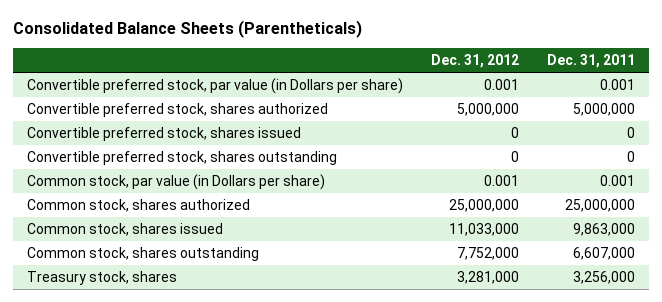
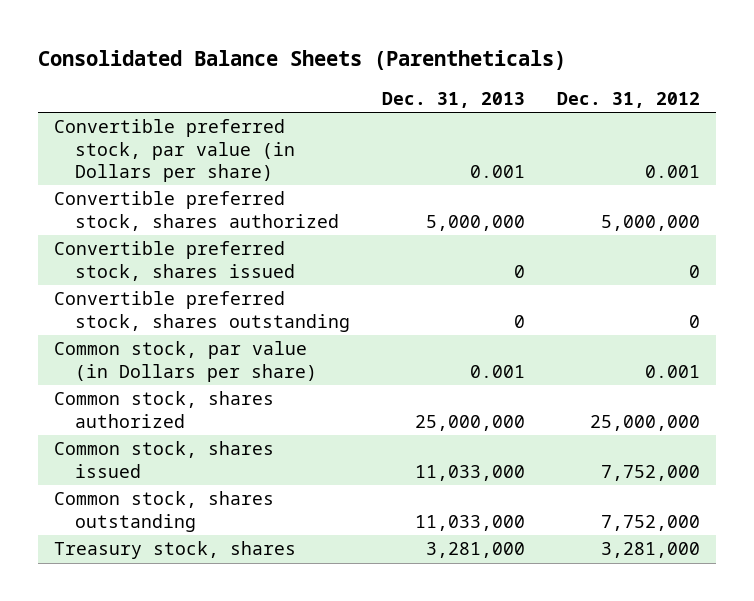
[546,54,635,69] Dec. 31, 2011 -> none
none -> [381,91,525,108] Dec. 31, 2013
[448,223,519,237] 11,033,000 -> [600,464,700,481] 7,752,000

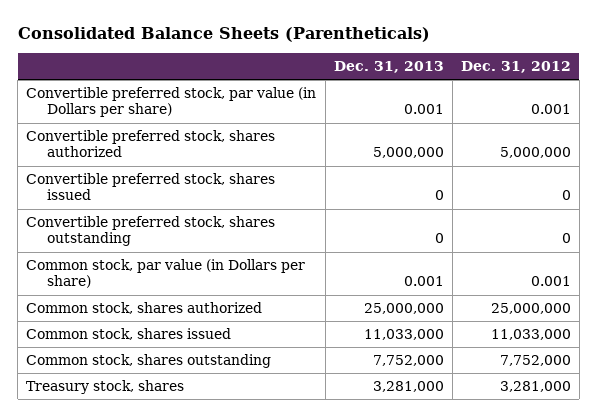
[600,464,700,481] 7,752,000 -> [490,329,571,341] 11,033,000
[414,514,525,531] 11,033,000 -> [372,355,444,367] 7,752,000

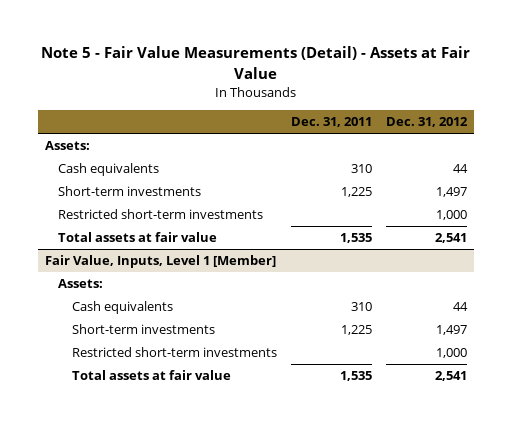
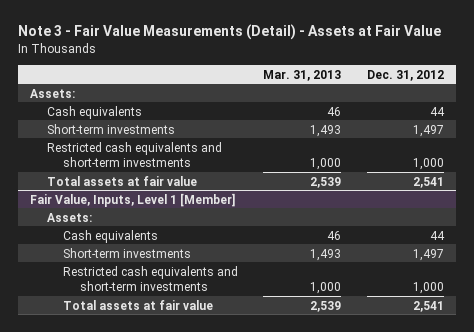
[41,46,471,79] Note 5 - Fair Value Measurements (Detail) - Assets at Fair Value -> [17,24,441,41] Note 3 - Fair Value Measurements (Detail) - Assets at Fair Value
[290,117,372,128] Dec. 31, 2011 -> none
none -> [263,69,342,81] Mar. 31, 2013
[58,209,264,220] Restricted short-term investments -> [46,141,222,167] Restricted cash equivalents and short-term investments
[71,347,277,358] Restricted short-term investments -> [63,265,239,291] Restricted cash equivalents and short-term investments

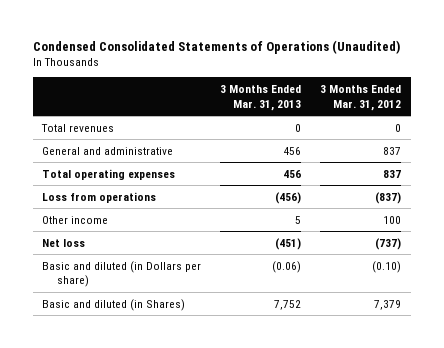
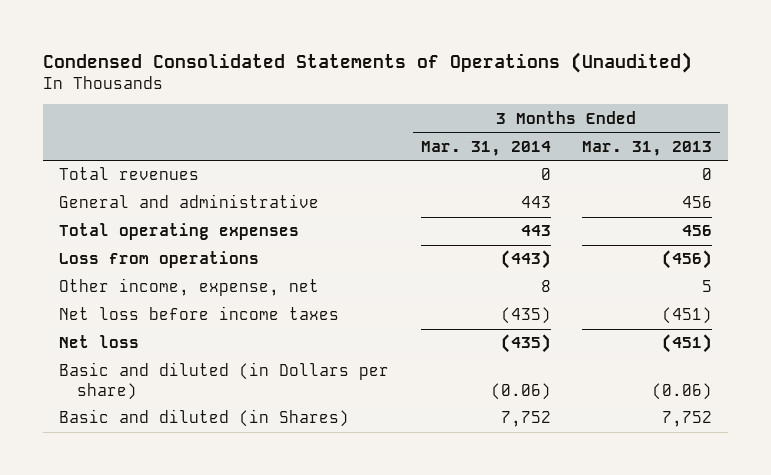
[320,85,402,111] 3 Months Ended Mar. 31, 2012 -> none
none -> [420,140,551,156] Mar. 31, 2014
[42,215,109,224] Other income -> [59,278,320,297] Other income, expense, net
none -> [59,306,340,321] Net loss before income taxes

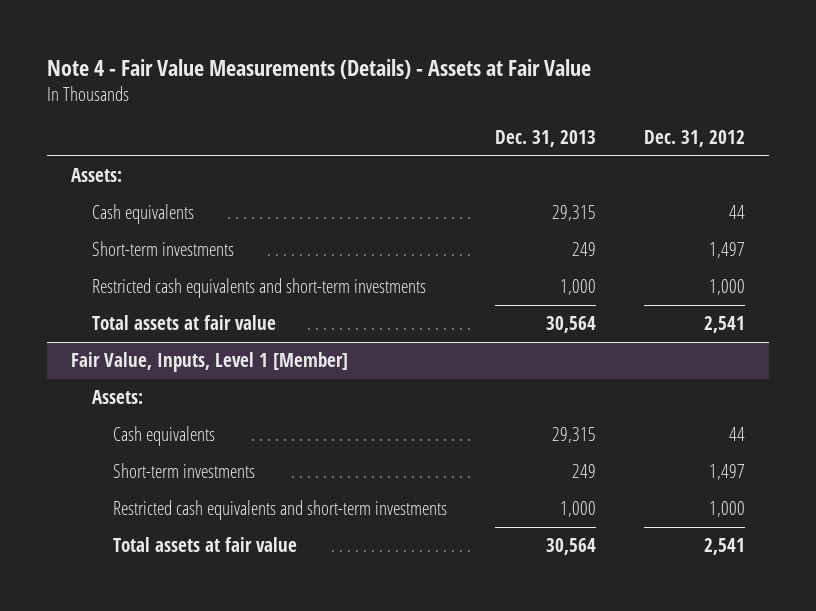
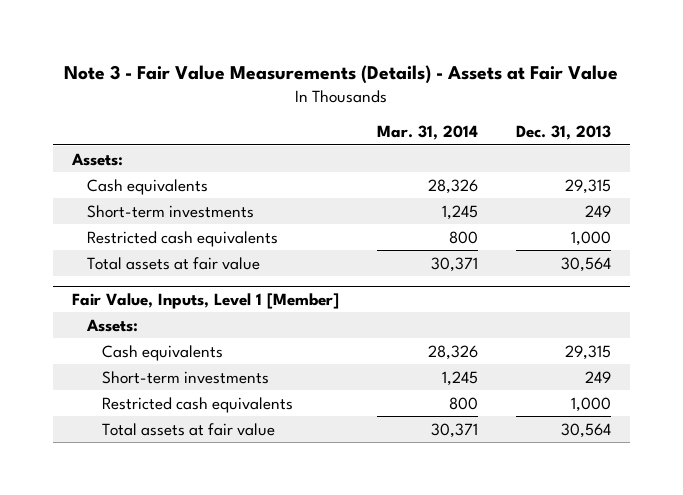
[47,58,592,79] Note 4 - Fair Value Measurements (Details) - Assets at Fair Value -> [64,64,619,84] Note 3 - Fair Value Measurements (Details) - Assets at Fair Value
[644,130,746,148] Dec. 31, 2012 -> none
none -> [376,125,478,141] Mar. 31, 2014
[92,277,427,298] Restricted cash equivalents and short-term investments -> none
none -> [87,230,279,247] Restricted cash equivalents
[113,499,448,520] Restricted cash equivalents and short-term investments -> none
none -> [102,396,294,413] Restricted cash equivalents

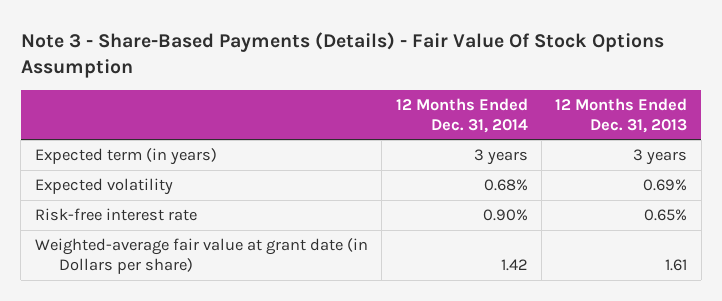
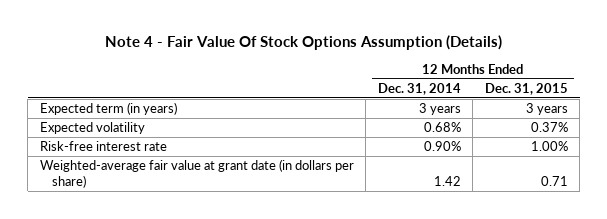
[20,31,664,78] Note 3 - Share-Based Payments (Details) - Fair Value Of Stock Options Assumption -> [104,35,502,51] Note 4 - Fair Value Of Stock Options Assumption (Details)
[555,97,688,133] 12 Months Ended Dec. 31, 2013 -> none
none -> [484,82,568,95] Dec. 31, 2015
[34,238,368,275] Weighted-average fair value at grant date (in Dollars per share) -> [39,158,354,188] Weighted-average fair value at grant date (in dollars per share)

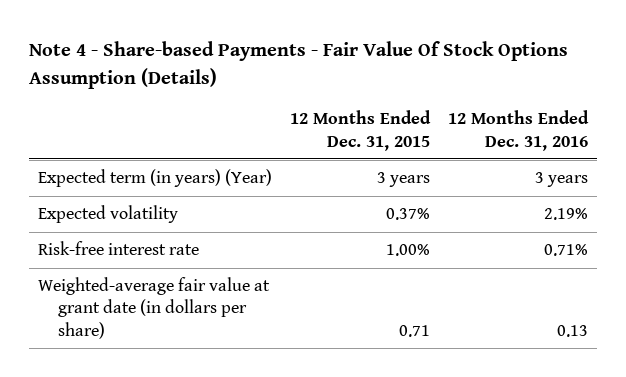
[104,35,502,51] Note 4 - Fair Value Of Stock Options Assumption (Details) -> [29,41,569,89] Note 4 - Share-based Payments - Fair Value Of Stock Options Assumption (Details)
[377,82,461,95] Dec. 31, 2014 -> none
none -> [447,110,589,151] 12 Months Ended Dec. 31, 2016
[39,101,177,115] Expected term (in years) -> [38,169,273,188] Expected term (in years) (Year)

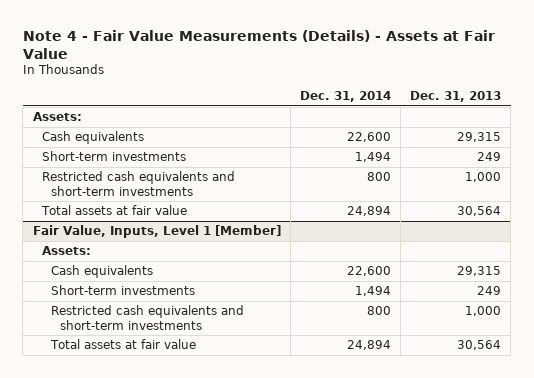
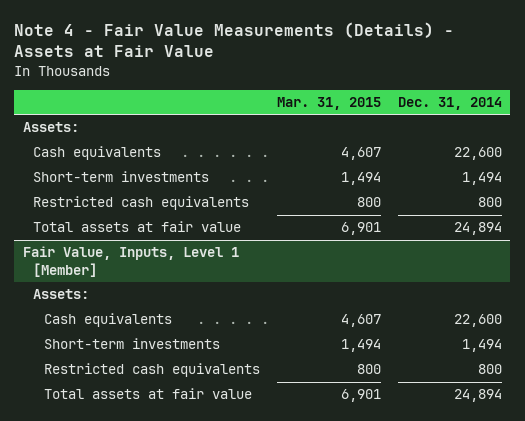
[410,91,502,103] Dec. 31, 2013 -> none
none -> [277,97,382,111] Mar. 31, 2015
[41,171,235,196] Restricted cash equivalents and short-term investments -> [33,196,250,211] Restricted cash equivalents
[50,305,244,330] Restricted cash equivalents and short-term investments -> [44,363,261,378] Restricted cash equivalents

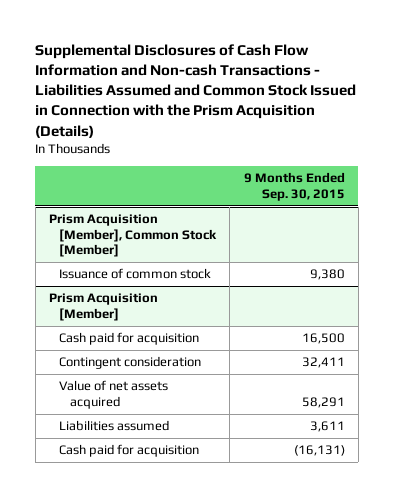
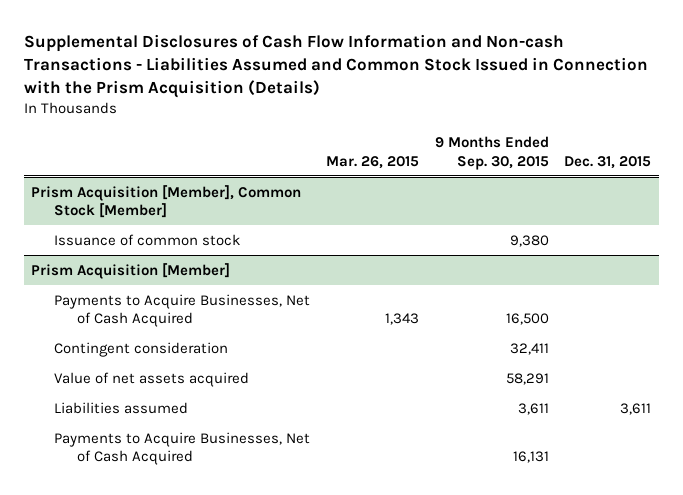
none -> [325,155,419,169] Mar. 26, 2015
none -> [564,155,652,169] Dec. 31, 2015
[59,332,200,346] Cash paid for acquisition -> [54,293,311,327] Payments to Acquire Businesses, Net of Cash Acquired
[59,444,200,458] Cash paid for acquisition -> none
none -> [54,431,311,465] Payments to Acquire Businesses, Net of Cash Acquired

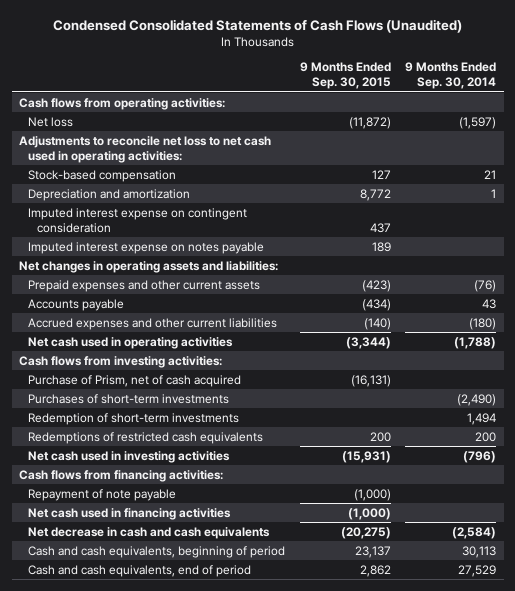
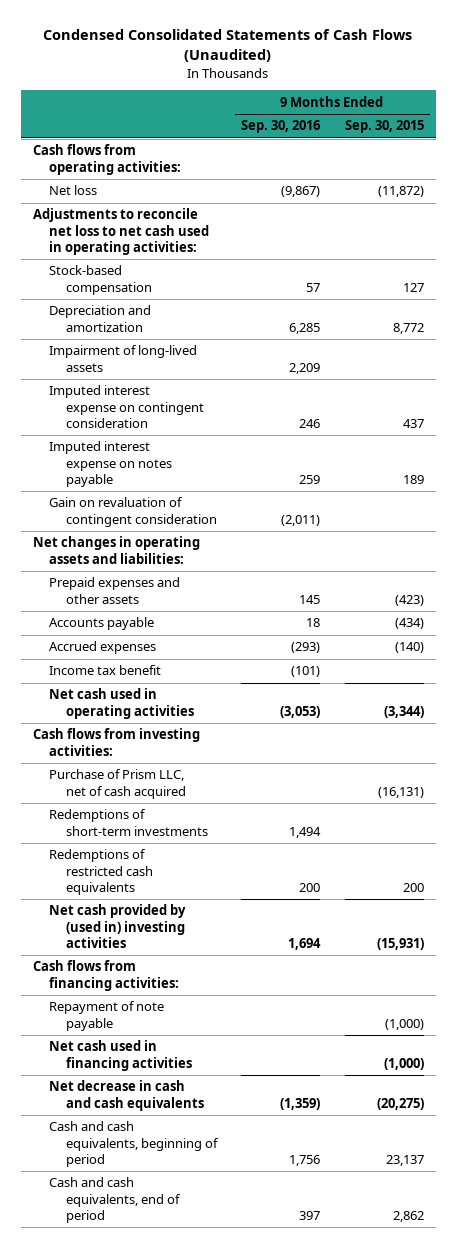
[405,62,497,90] 9 Months Ended Sep. 30, 2014 -> none
none -> [241,120,321,134] Sep. 30, 2016
none -> [49,345,198,372] Impairment of long-lived assets
none -> [49,497,217,527] Gain on revaluation of contingent consideration
[27,279,260,292] Prepaid expenses and other current assets -> [49,577,181,604] Prepaid expenses and other assets
[27,317,277,330] Accrued expenses and other current liabilities -> [49,641,157,655] Accrued expenses
none -> [49,665,162,676] Income tax benefit
[27,393,229,404] Purchases of short-term investments -> none
[27,374,241,387] Purchase of Prism, net of cash acquired -> [49,769,186,799] Purchase of Prism LLC, net of cash acquired
[27,412,239,425] Redemption of short-term investments -> [49,809,208,836] Redemptions of short-term investments
[27,450,230,463] Net cash used in investing activities -> [49,904,187,948] Net cash provided by (used in) investing activities

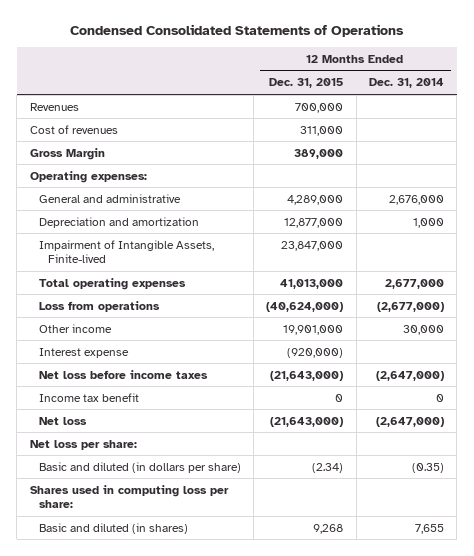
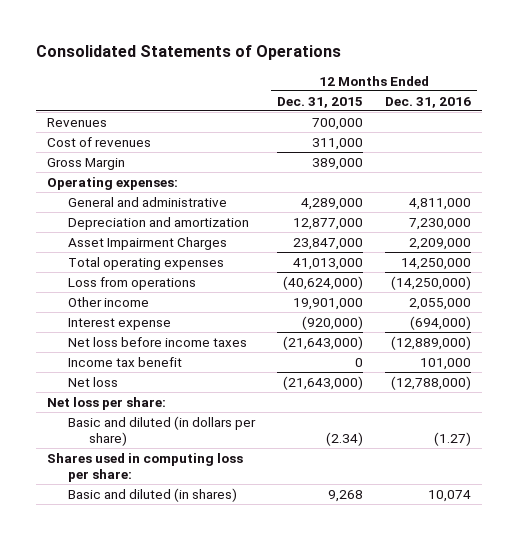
[69,24,404,38] Condensed Consolidated Statements of Operations -> [35,45,341,61] Consolidated Statements of Operations
[369,78,445,89] Dec. 31, 2014 -> none
none -> [385,96,472,108] Dec. 31, 2016
[38,239,214,263] Impairment of Intangible Assets, Finite-lived -> [67,236,227,250] Asset Impairment Charges

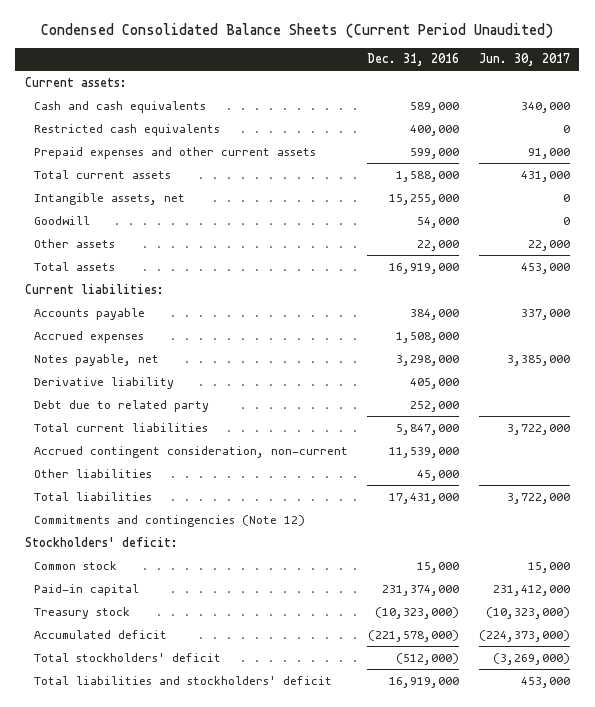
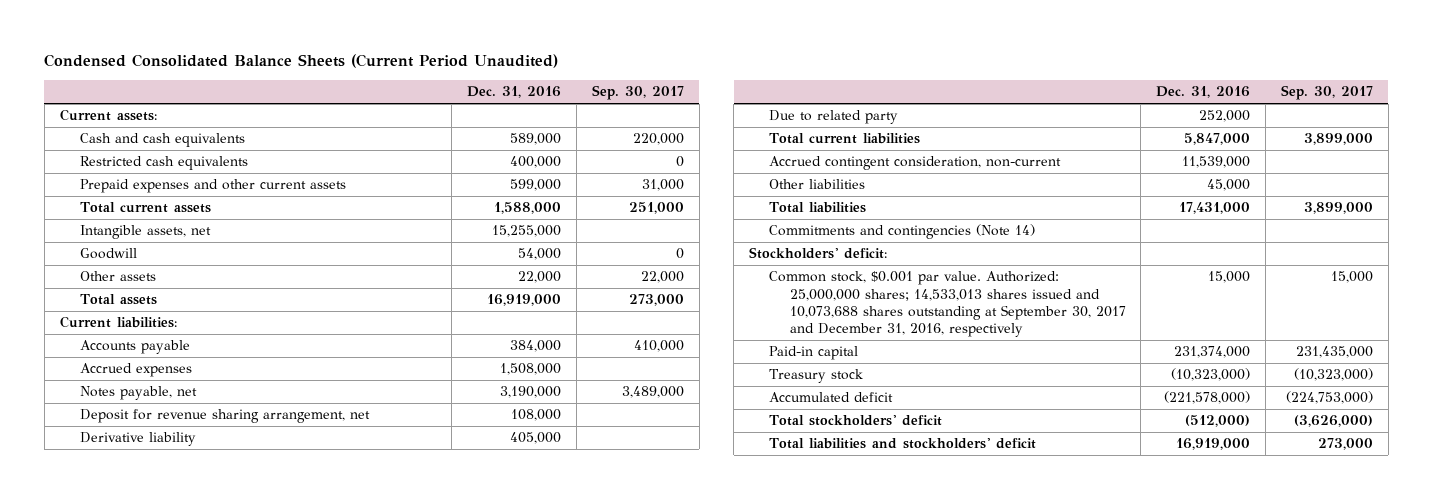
[478,53,570,67] Jun. 30, 2017 -> none
none -> [591,85,684,101] Sep. 30, 2017
[396,354,460,366] 3,298,000 -> [499,386,561,399] 3,190,000
none -> [80,409,371,424] Deposit for revenue sharing arrangement, net
[34,399,210,412] Debt due to related party -> [769,110,899,125] Due to related party
[34,514,306,527] Commitments and contingencies (Note 12) -> [769,224,1036,240] Commitments and contingencies (Note 14)
[34,560,118,570] Common stock -> [769,271,1126,337] Common stock, $0.001 par value. Authorized: 25,000,000 shares; 14,533,013 shares issued and 10,073,688 shares outstanding at September 30, 2017 and December 31, 2016, respectively

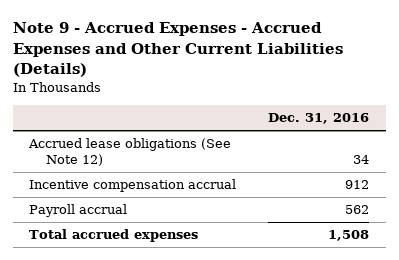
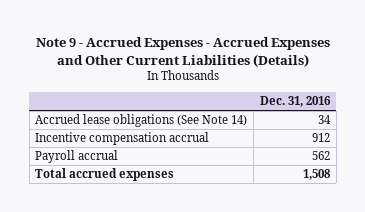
[28,138,232,167] Accrued lease obligations (See Note 12) -> [35,114,248,128] Accrued lease obligations (See Note 14)

